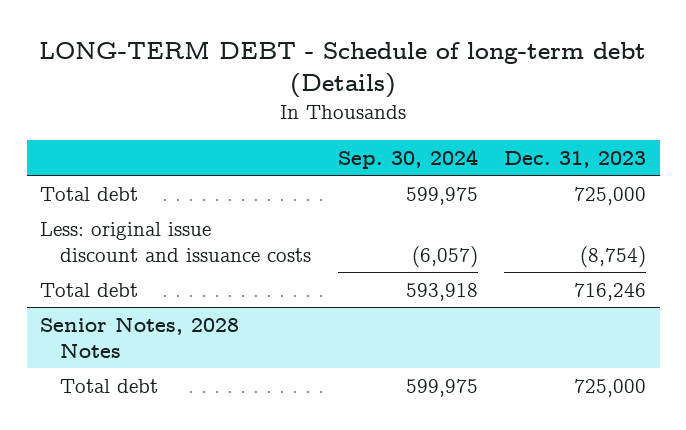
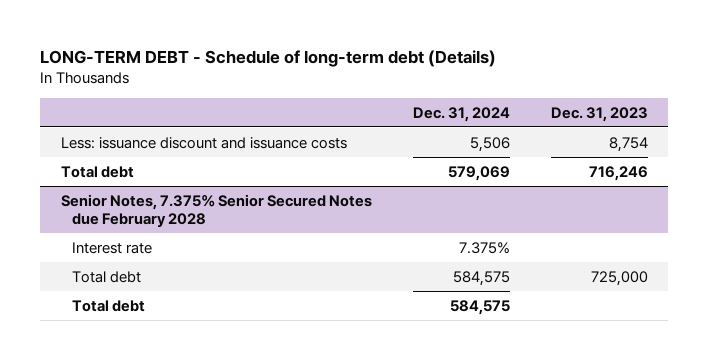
[337,148,478,169] Sep. 30, 2024 -> none
none -> [412,106,510,122] Dec. 31, 2024
[39,186,138,201] Total debt -> none
[39,221,311,262] Less: original issue discount and issuance costs -> [60,136,347,149] Less: issuance discount and issuance costs
[580,245,647,268] (8,754) -> [608,136,648,152] 8,754
[39,316,239,358] Senior Notes, 2028 Notes -> none
none -> [60,193,372,228] Senior Notes, 7.375% Senior Secured Notes due February 2028
none -> [72,241,153,254] Interest rate
none -> [72,299,146,312] Total debt

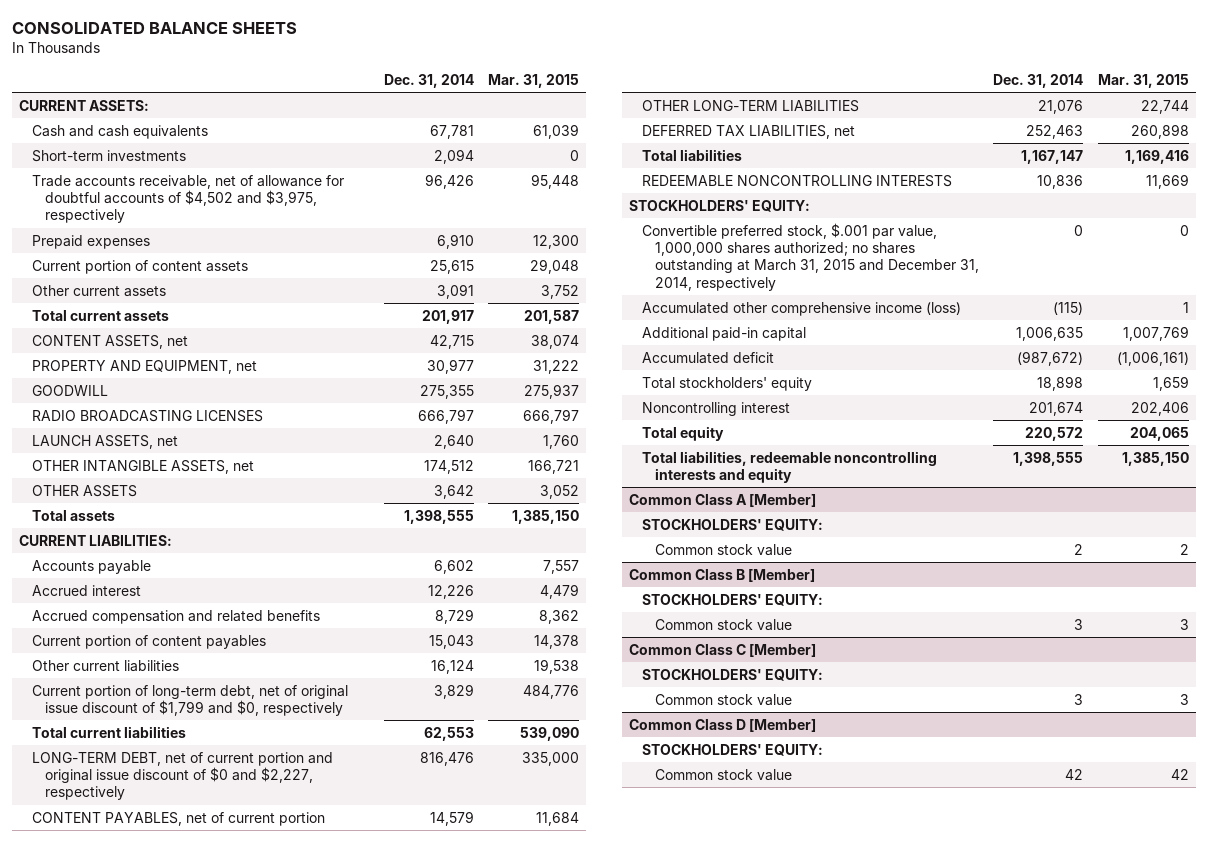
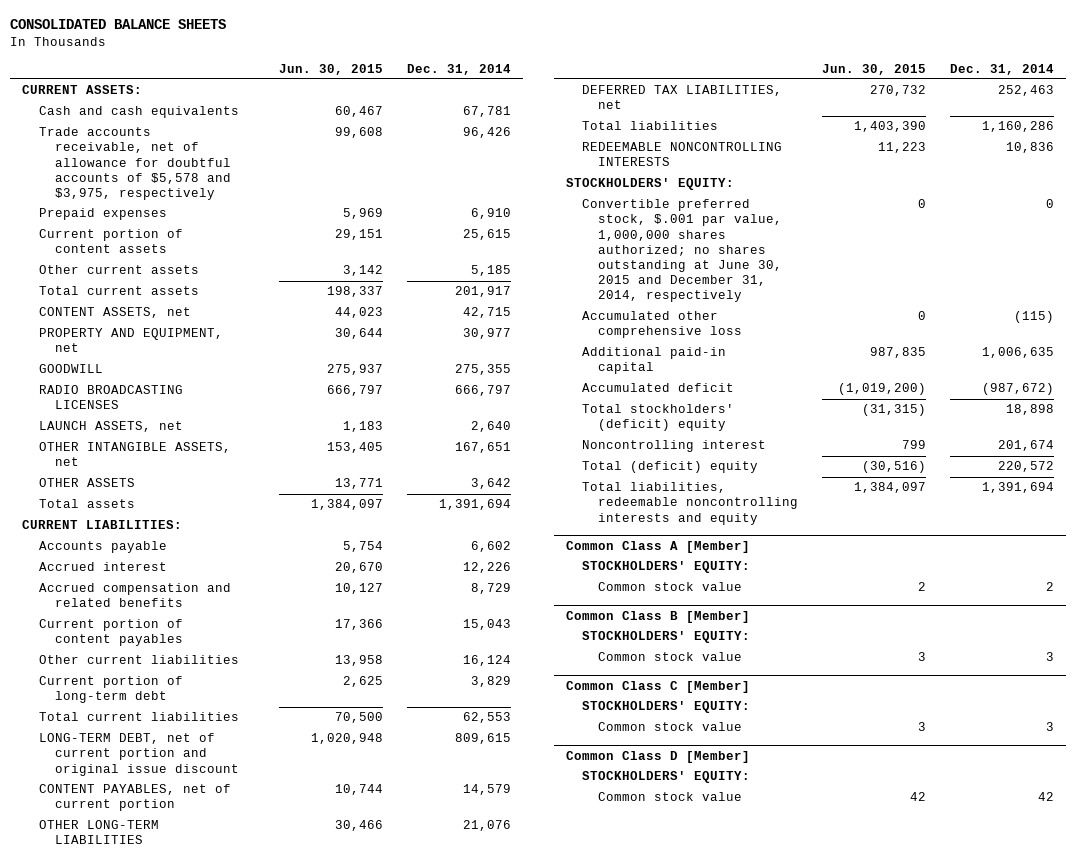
[488,73,580,88] Mar. 31, 2015 -> none
none -> [278,63,383,75] Jun. 30, 2015
[32,149,187,162] Short-term investments -> none
[32,174,345,224] Trade accounts receivable, net of allowance for doubtful accounts of $4,502 and $3,975, respectively -> [38,127,231,200] Trade accounts receivable, net of allowance for doubtful accounts of $5,578 and $3,975, respectively
[436,283,474,299] 3,091 -> [470,265,511,277] 5,185
[423,459,474,474] 174,512 -> [454,442,511,454] 167,651
[403,509,474,524] 1,398,555 -> [438,499,511,511] 1,391,694
[32,684,349,716] Current portion of long-term debt, net of original issue discount of $1,799 and $0, respectively -> [38,676,183,704] Current portion of long-term debt
[32,751,334,801] LONG-TERM DEBT, net of current portion and original issue discount of $0 and $2,227, respectively -> [38,733,239,776] LONG-TERM DEBT, net of current portion and original issue discount
[419,751,474,766] 816,476 -> [454,733,511,745] 809,615
[1021,149,1084,164] 1,167,147 -> [982,121,1055,133] 1,160,286
[641,222,979,291] Convertible preferred stock, $.001 par value, 1,000,000 shares authorized; no shares outstanding at March 31, 2015 and December 31, 2014, respectively -> [581,199,783,303] Convertible preferred stock, $.001 par value, 1,000,000 shares authorized; no shares outstanding at June 30, 2015 and December 31, 2014, respectively
[641,301,961,316] Accumulated other comprehensive income (loss) -> [581,311,743,339] Accumulated other comprehensive loss
[641,376,812,391] Total stockholders' equity -> [581,404,734,432] Total stockholders' (deficit) equity
[641,425,724,441] Total equity -> [581,461,758,474] Total (deficit) equity
[1013,451,1084,466] 1,398,555 -> [982,482,1055,494] 1,391,694

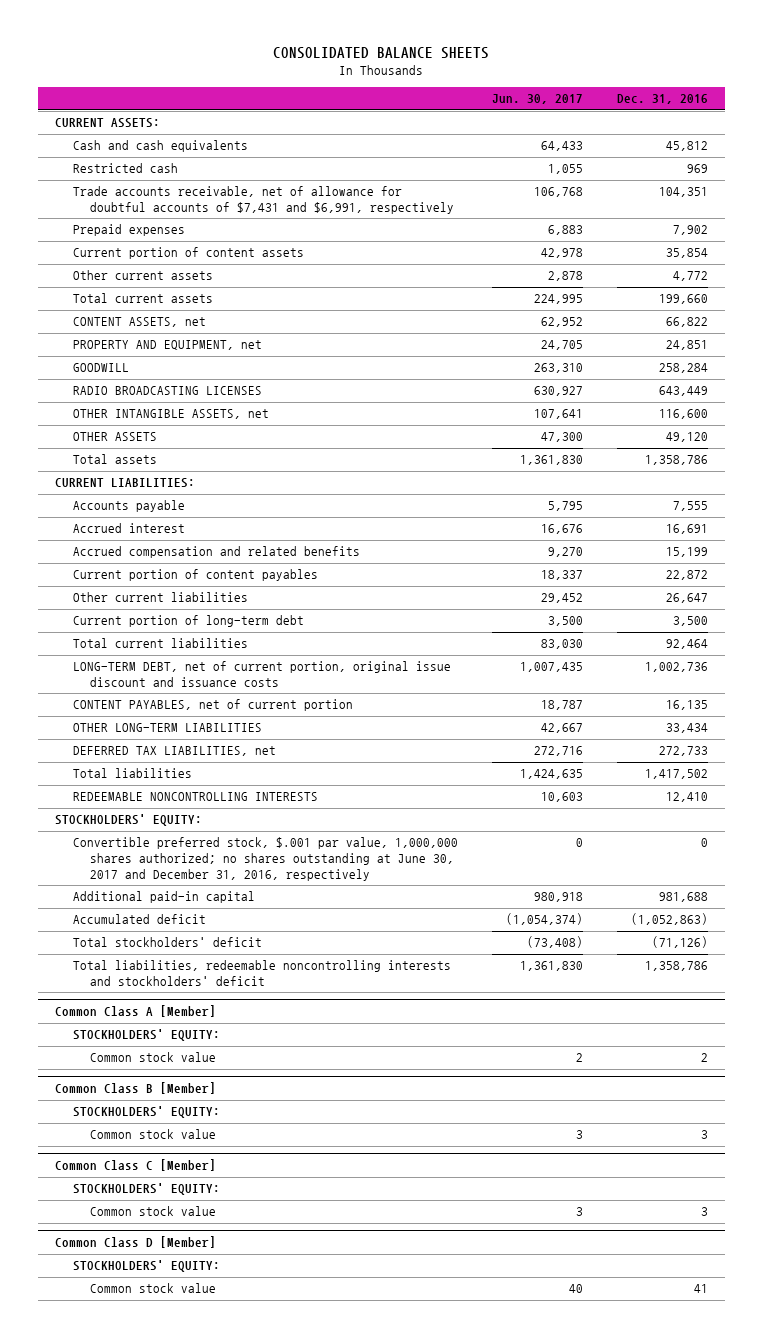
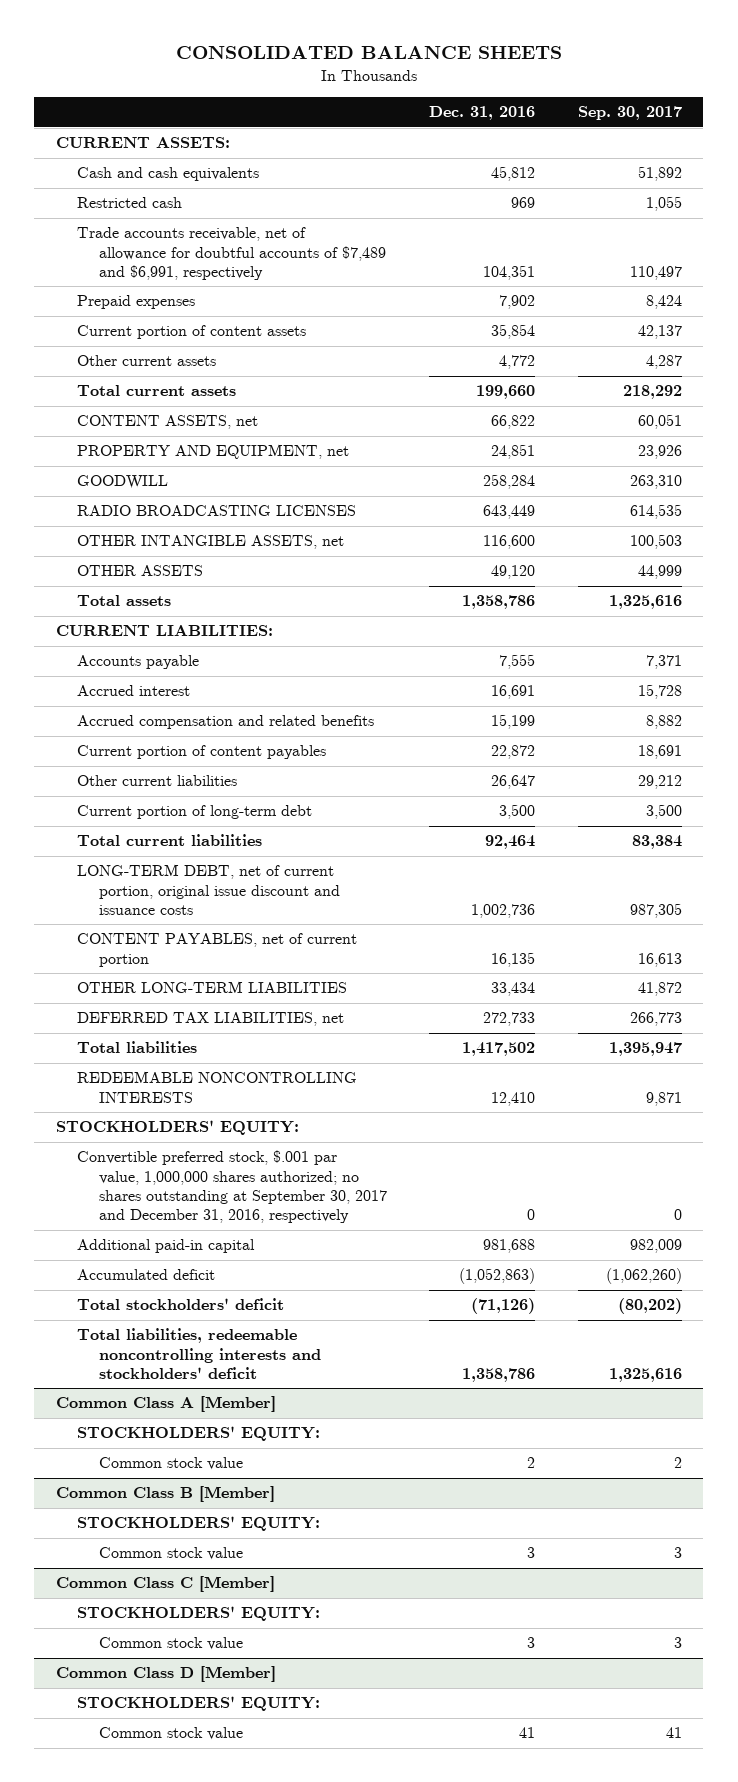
[491,94,583,105] Jun. 30, 2017 -> none
none -> [578,106,683,121] Sep. 30, 2017
[72,186,455,215] Trade accounts receivable, net of allowance for doubtful accounts of $7,431 and $6,991, respectively -> [77,227,386,281] Trade accounts receivable, net of allowance for doubtful accounts of $7,489 and $6,991, respectively
[72,837,458,881] Convertible preferred stock, $.001 par value, 1,000,000 shares authorized; no shares outstanding at June 30, 2017 and December 31, 2016, respectively -> [77,1150,387,1224] Convertible preferred stock, $.001 par value, 1,000,000 shares authorized; no shares outstanding at September 30, 2017 and December 31, 2016, respectively

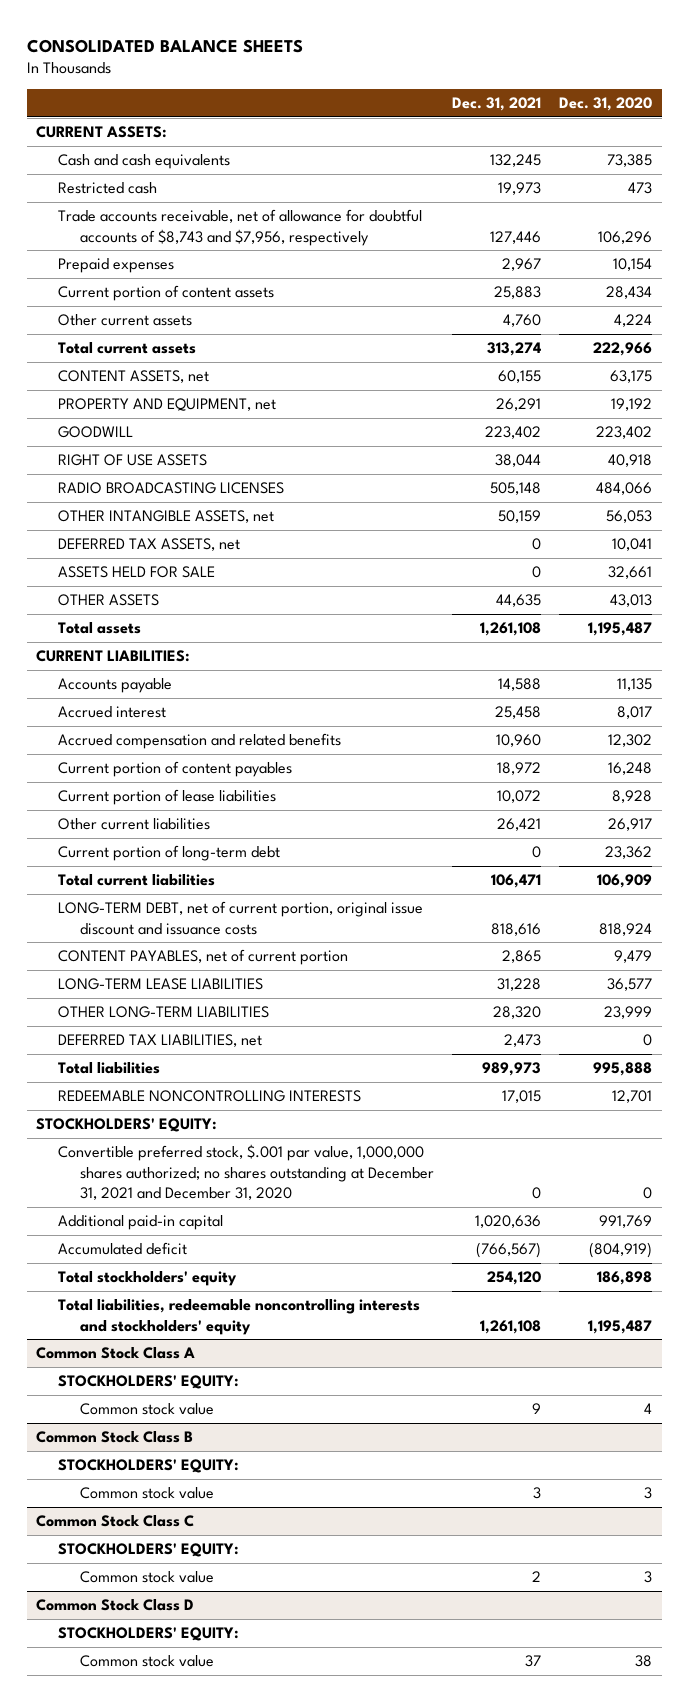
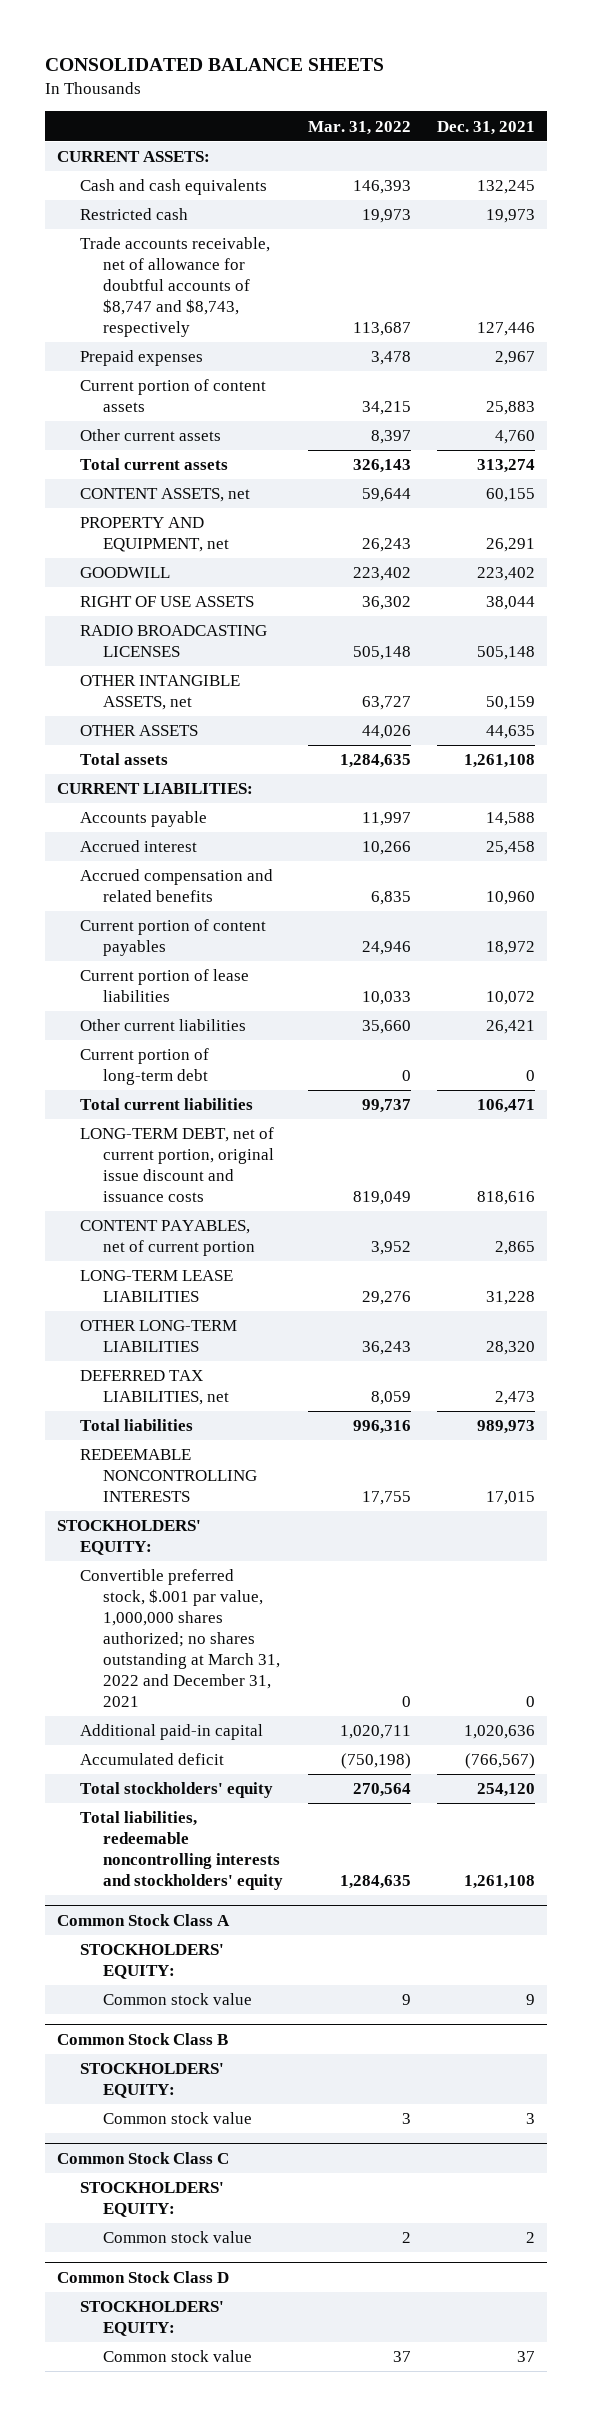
[559,96,653,111] Dec. 31, 2020 -> none
none -> [308,120,412,135] Mar. 31, 2022
[57,209,422,246] Trade accounts receivable, net of allowance for doubtful accounts of $8,743 and $7,956, respectively -> [80,237,271,337] Trade accounts receivable, net of allowance for doubtful accounts of $8,747 and $8,743, respectively
[57,538,240,552] DEFERRED TAX ASSETS, net -> none
[57,566,215,579] ASSETS HELD FOR SALE -> none
[57,1144,434,1201] Convertible preferred stock, $.001 par value, 1,000,000 shares authorized; no shares outstanding at December 31, 2021 and December 31, 2020 -> [80,1569,281,1707] Convertible preferred stock, $.001 par value, 1,000,000 shares authorized; no shares outstanding at March 31, 2022 and December 31, 2021

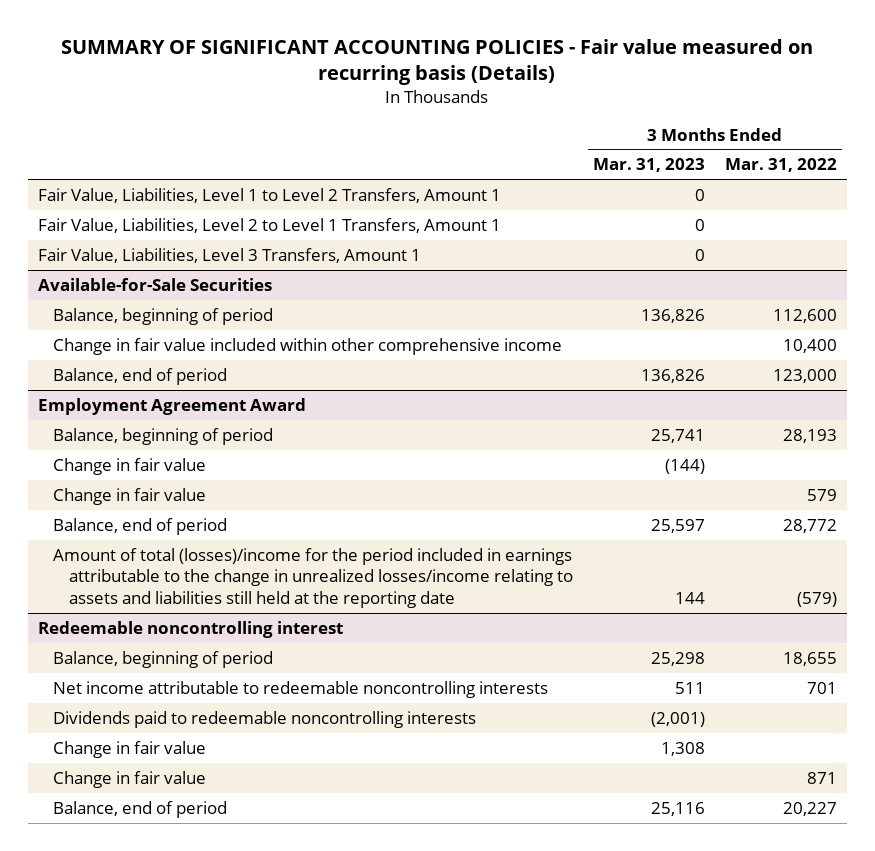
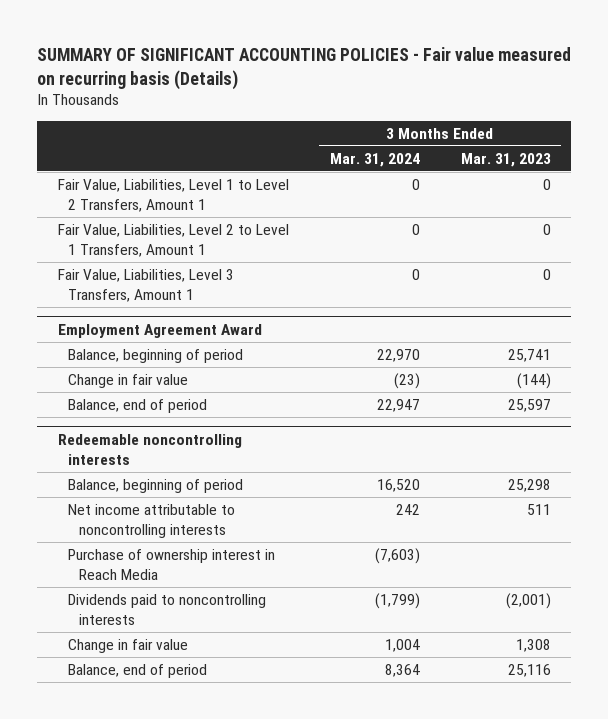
[724,158,837,173] Mar. 31, 2022 -> none
none -> [329,152,420,167] Mar. 31, 2024
[37,277,272,291] Available-for-Sale Securities -> none
[53,307,274,325] Balance, beginning of period -> none
[53,337,563,355] Change in fair value included within other comprehensive income -> none
[53,367,228,385] Balance, end of period -> none
[53,487,207,505] Change in fair value -> none
[53,547,573,609] Amount of total (losses)/income for the period included in earnings attributable to the change in unrealized losses/income relating to assets and liabilities still held at the reporting date -> none
[37,620,343,638] Redeemable noncontrolling interest -> [57,433,242,465] Redeemable noncontrolling interests
[53,680,549,698] Net income attributable to redeemable noncontrolling interests -> [68,503,236,538] Net income attributable to noncontrolling interests
none -> [68,548,276,580] Purchase of ownership interest in Reach Media
[53,710,477,728] Dividends paid to redeemable noncontrolling interests -> [68,593,267,625] Dividends paid to noncontrolling interests
[53,770,207,788] Change in fair value -> none

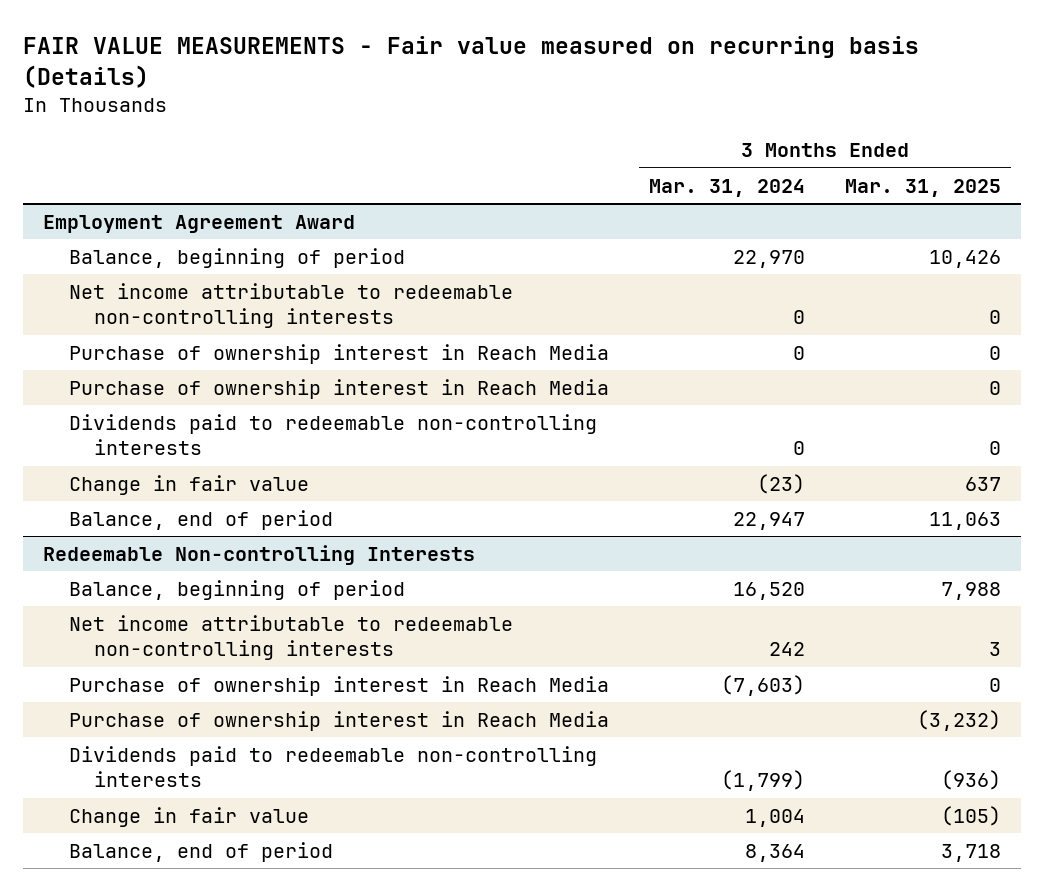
[36,46,571,90] SUMMARY OF SIGNIFICANT ACCOUNTING POLICIES - Fair value measured on recurring basis (Details) -> [23,36,920,89] FAIR VALUE MEASUREMENTS - Fair value measured on recurring basis (Details)
[460,152,551,167] Mar. 31, 2023 -> none
none -> [844,178,1001,197] Mar. 31, 2025
[57,178,289,212] Fair Value, Liabilities, Level 1 to Level 2 Transfers, Amount 1 -> none
[57,223,289,257] Fair Value, Liabilities, Level 2 to Level 1 Transfers, Amount 1 -> none
[57,268,234,302] Fair Value, Liabilities, Level 3 Transfers, Amount 1 -> none
none -> [68,282,513,329] Net income attributable to redeemable non-controlling interests
none -> [68,343,609,364] Purchase of ownership interest in Reach Media
none -> [68,378,609,399] Purchase of ownership interest in Reach Media
none -> [68,413,597,456] Dividends paid to redeemable non-controlling interests
[57,433,242,465] Redeemable noncontrolling interests -> [43,544,476,565] Redeemable Non-controlling Interests
[68,503,236,538] Net income attributable to noncontrolling interests -> [68,614,513,661] Net income attributable to redeemable non-controlling interests
none -> [68,710,609,731] Purchase of ownership interest in Reach Media
[68,593,267,625] Dividends paid to noncontrolling interests -> [68,745,597,788] Dividends paid to redeemable non-controlling interests

